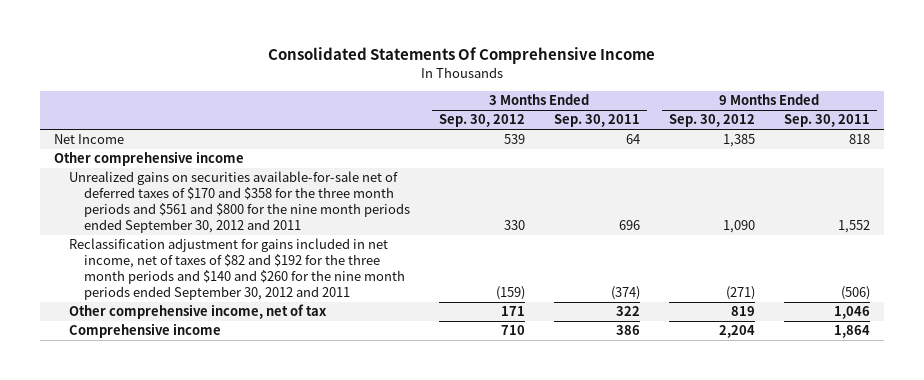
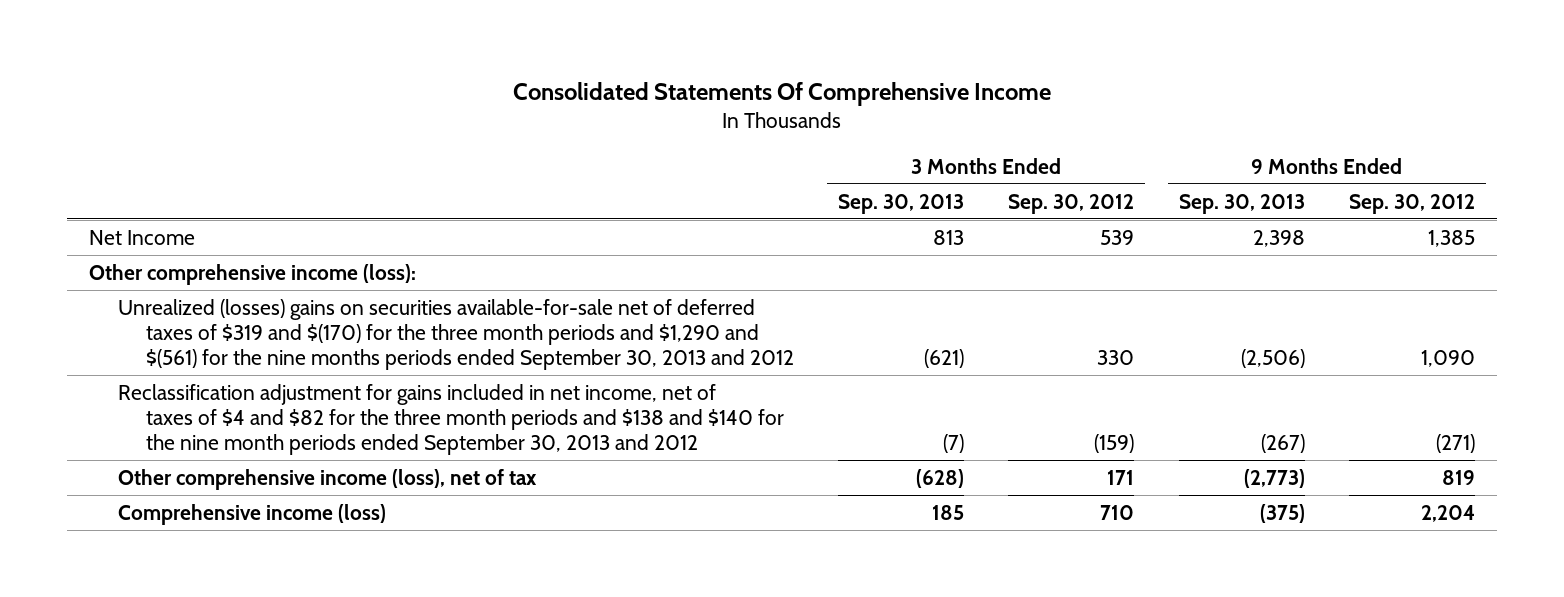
[553,114,640,128] Sep. 30, 2011 -> none
[783,114,870,128] Sep. 30, 2011 -> none
none -> [838,193,965,214] Sep. 30, 2013
none -> [1178,193,1305,214] Sep. 30, 2013
[54,151,245,167] Other comprehensive income -> [89,263,417,285] Other comprehensive income (loss):
[69,171,411,233] Unrealized gains on securities available-for-sale net of deferred taxes of $170 and $358 for the three month periods and $561 and $800 for the nine month periods ended September 30, 2012 and 2011 -> [117,298,795,371] Unrealized (losses) gains on securities available-for-sale net of deferred taxes of $319 and $(170) for the three month periods and $1,290 and $(561) for the nine months periods ended September 30, 2013 and 2012
[69,238,406,300] Reclassification adjustment for gains included in net income, net of taxes of $82 and $192 for the three month periods and $140 and $260 for the nine month periods ended September 30, 2012 and 2011 -> [117,383,785,456] Reclassification adjustment for gains included in net income, net of taxes of $4 and $82 for the three month periods and $138 and $140 for the nine month periods ended September 30, 2013 and 2012
[69,304,328,320] Other comprehensive income, net of tax -> [117,468,537,490] Other comprehensive income (loss), net of tax
[69,323,222,339] Comprehensive income -> [117,503,386,525] Comprehensive income (loss)

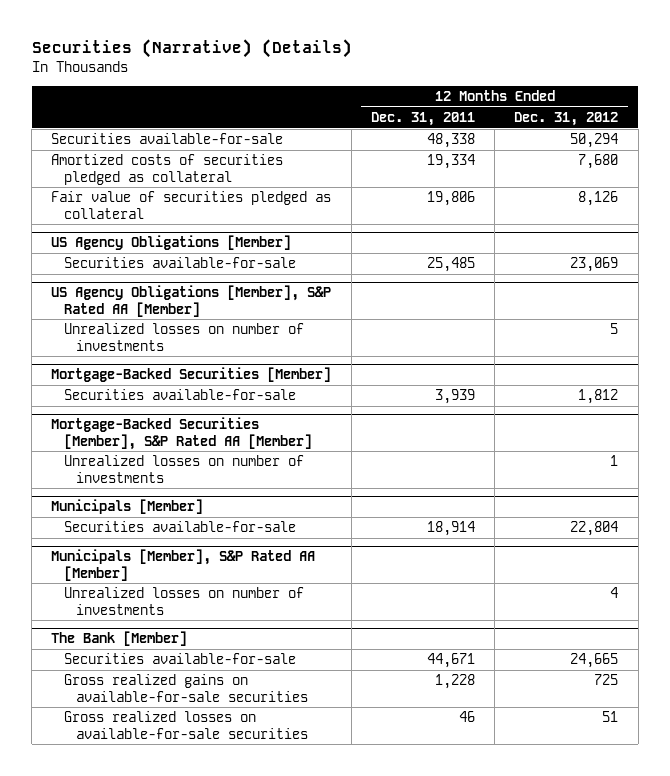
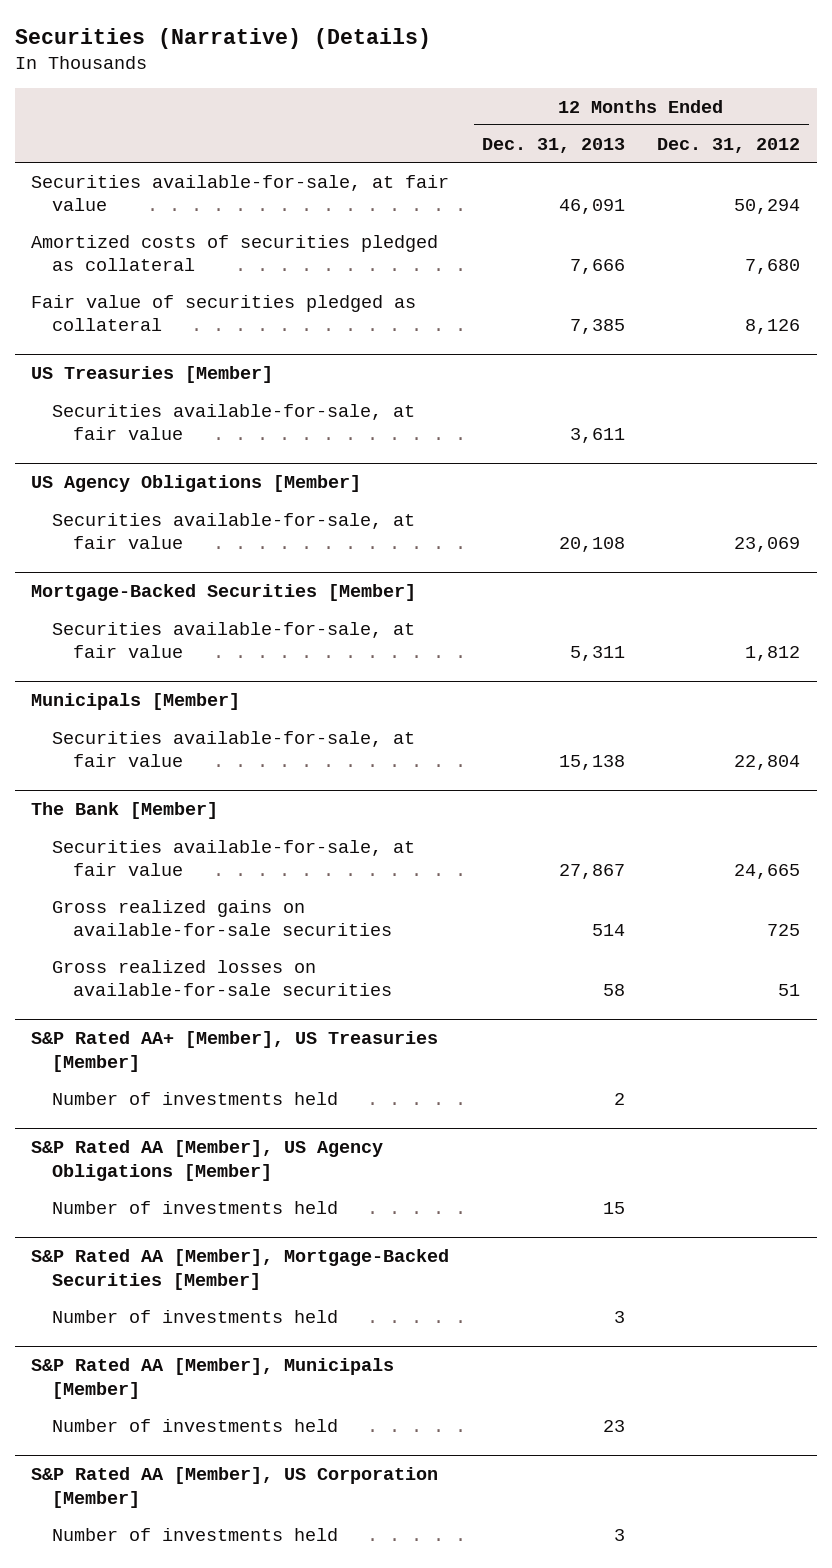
[370,112,475,127] Dec. 31, 2011 -> none
none -> [481,137,625,153] Dec. 31, 2013
[51,133,284,145] Securities available-for-sale -> [31,174,450,211] Securities available-for-sale, at fair value
none -> [31,366,274,384] US Treasuries [Member]
none -> [52,403,416,440] Securities available-for-sale, at fair value
[51,285,332,317] US Agency Obligations [Member], S&P Rated AA [Member] -> none
[63,323,304,351] Unrealized losses on number of investments -> none
[63,257,296,269] Securities available-for-sale -> [52,512,416,549] Securities available-for-sale, at fair value
[51,417,312,450] Mortgage-Backed Securities [Member], S&P Rated AA [Member] -> none
[63,455,304,483] Unrealized losses on number of investments -> none
[63,389,296,401] Securities available-for-sale -> [52,621,416,658] Securities available-for-sale, at fair value
[51,549,316,581] Municipals [Member], S&P Rated AA [Member] -> none
[63,587,304,615] Unrealized losses on number of investments -> none
[63,521,296,533] Securities available-for-sale -> [52,730,416,767] Securities available-for-sale, at fair value
[63,653,296,665] Securities available-for-sale -> [52,839,416,876] Securities available-for-sale, at fair value
none -> [31,1031,439,1072] S&P Rated AA+ [Member], US Treasuries [Member]
none -> [52,1091,339,1105] Number of investments held
none -> [31,1140,384,1181] S&P Rated AA [Member], US Agency Obligations [Member]
none -> [52,1200,339,1214] Number of investments held
none -> [31,1249,450,1290] S&P Rated AA [Member], Mortgage-Backed Securities [Member]
none -> [52,1309,339,1323] Number of investments held
none -> [31,1358,395,1399] S&P Rated AA [Member], Municipals [Member]
none -> [52,1418,339,1432] Number of investments held
none -> [31,1467,439,1508] S&P Rated AA [Member], US Corporation [Member]
none -> [52,1527,339,1541] Number of investments held

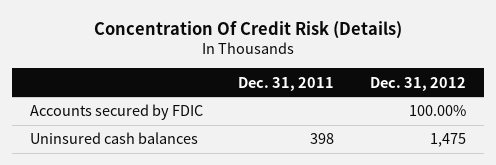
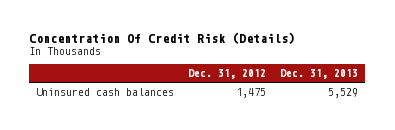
[238,76,335,91] Dec. 31, 2011 -> none
none -> [280,69,359,80] Dec. 31, 2013
[30,104,204,121] Accounts secured by FDIC -> none

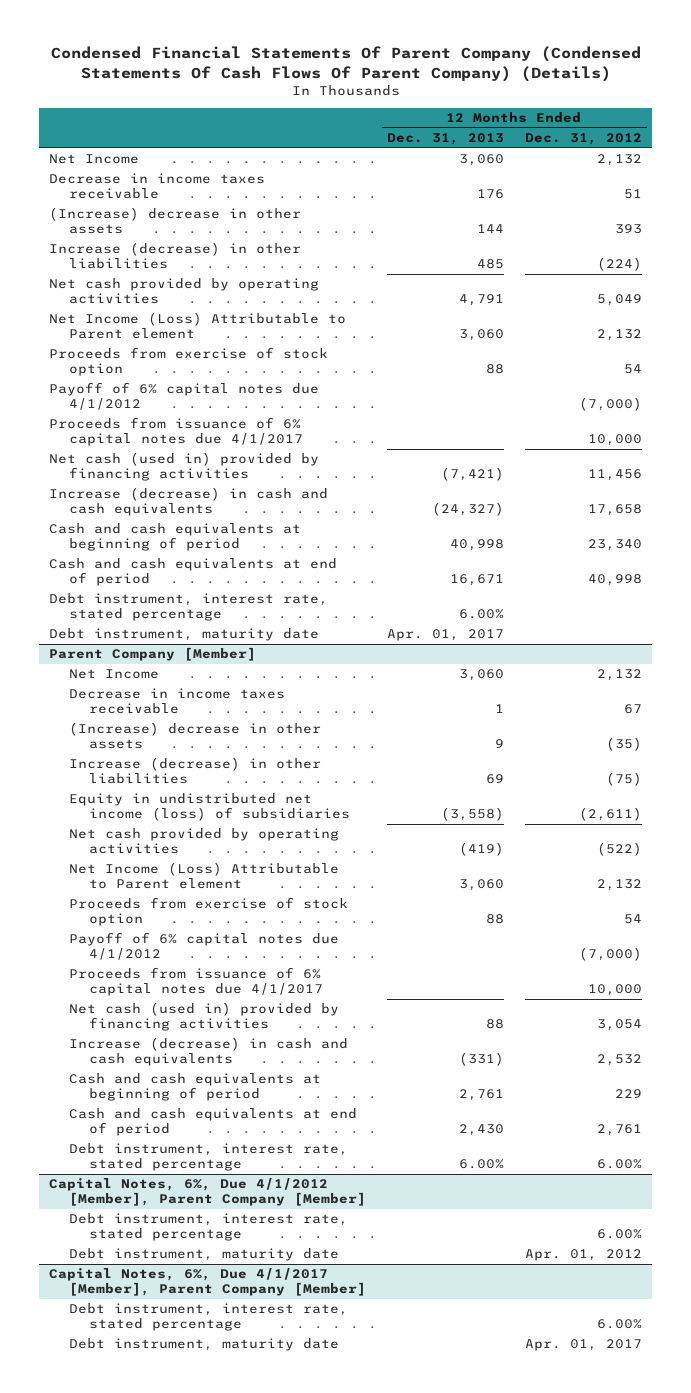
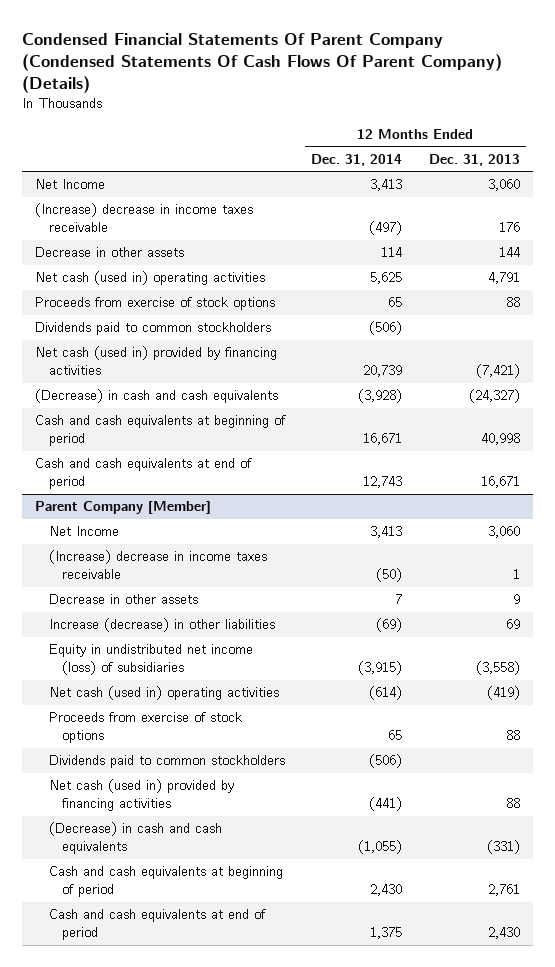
[524,133,642,146] Dec. 31, 2012 -> none
none -> [311,153,403,166] Dec. 31, 2014
[49,242,302,270] Increase (decrease) in other liabilities -> none
[49,312,347,340] Net Income (Loss) Attributable to Parent element -> none
[49,382,320,411] Payoff of 6% capital notes due 4/1/2012 -> none
[49,417,304,447] Proceeds from issuance of 6% capital notes due 4/1/2017 -> none
[49,173,266,200] Decrease in income taxes receivable -> [35,203,254,233] (Increase) decrease in income taxes receivable
[49,207,302,235] (Increase) decrease in other assets -> [35,247,185,258] Decrease in other assets
[49,278,320,305] Net cash provided by operating activities -> [35,271,266,286] Net cash (used in) operating activities
[49,347,329,377] Proceeds from exercise of stock option -> [35,297,276,311] Proceeds from exercise of stock options
none -> [35,322,272,336] Dividends paid to common stockholders
[49,487,329,517] Increase (decrease) in cash and cash equivalents -> [35,389,279,404] (Decrease) in cash and cash equivalents
[49,593,329,622] Debt instrument, interest rate, stated percentage -> none
[49,628,320,642] Debt instrument, maturity date -> none
[69,688,286,715] Decrease in income taxes receivable -> [48,550,267,580] (Increase) decrease in income taxes receivable
[69,722,322,750] (Increase) decrease in other assets -> [48,594,198,605] Decrease in other assets
[69,862,340,890] Net Income (Loss) Attributable to Parent element -> none
[69,932,340,961] Payoff of 6% capital notes due 4/1/2012 -> none
[69,967,324,997] Proceeds from issuance of 6% capital notes due 4/1/2017 -> none
[69,828,340,855] Net cash provided by operating activities -> [48,686,279,701] Net cash (used in) operating activities
[69,897,349,927] Proceeds from exercise of stock option -> [48,712,242,744] Proceeds from exercise of stock options
none -> [48,755,285,769] Dividends paid to common stockholders
[69,1037,349,1067] Increase (decrease) in cash and cash equivalents -> [48,822,222,855] (Decrease) in cash and cash equivalents
[69,1143,349,1172] Debt instrument, interest rate, stated percentage -> none
[49,1178,367,1207] Capital Notes, 6%, Due 4/1/2012 [Member], Parent Company [Member] -> none
[69,1213,349,1242] Debt instrument, interest rate, stated percentage -> none
[69,1248,340,1262] Debt instrument, maturity date -> none
[49,1268,367,1297] Capital Notes, 6%, Due 4/1/2017 [Member], Parent Company [Member] -> none
[69,1303,349,1332] Debt instrument, interest rate, stated percentage -> none
[69,1338,340,1352] Debt instrument, maturity date -> none

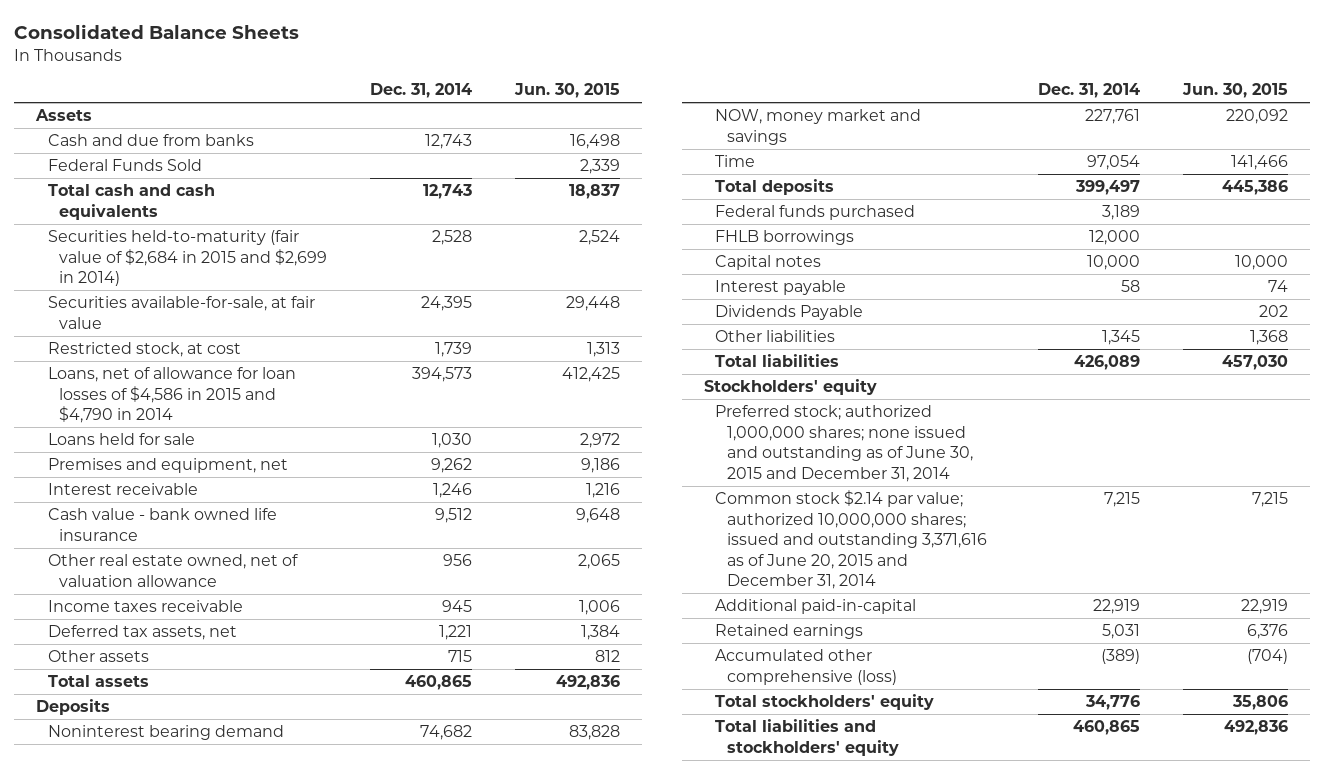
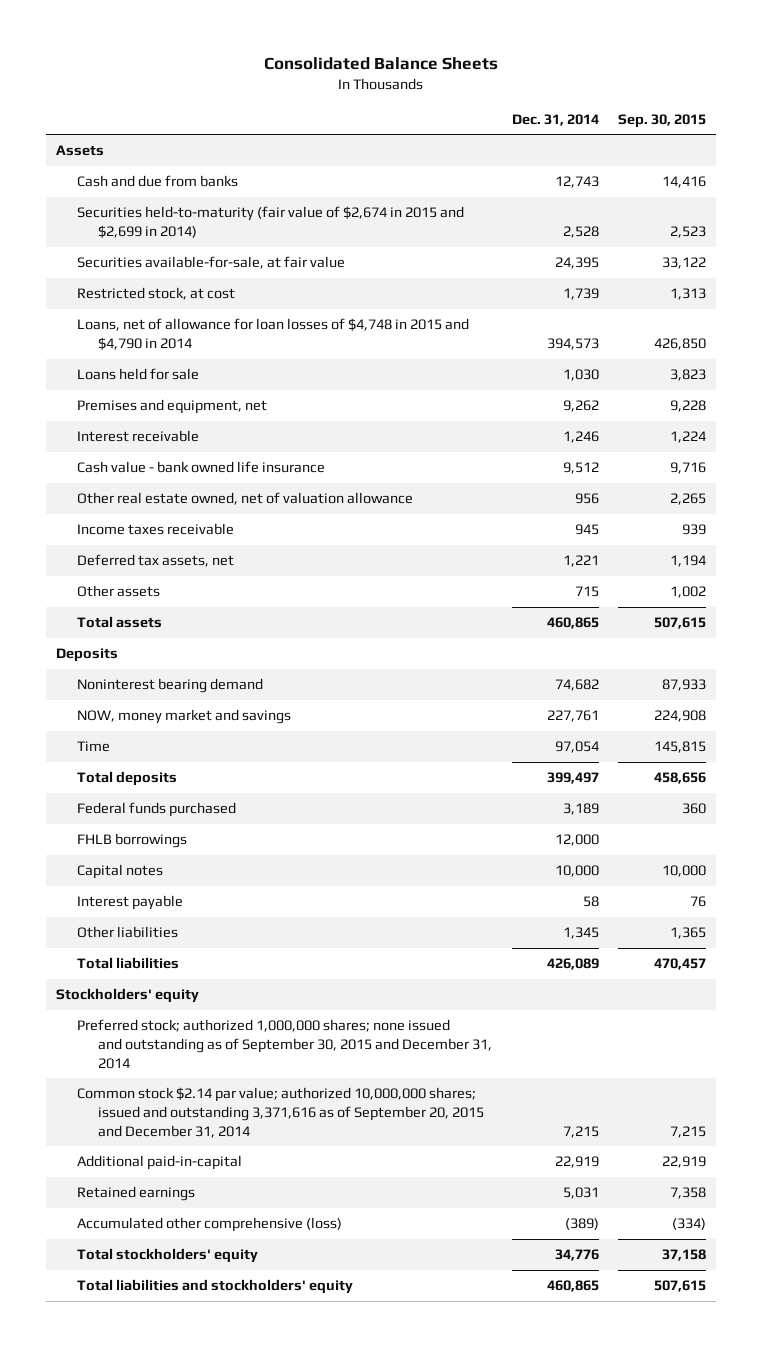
[514,83,621,99] Jun. 30, 2015 -> none
none -> [617,113,706,128] Sep. 30, 2015
[47,159,202,172] Federal Funds Sold -> none
[47,184,215,220] Total cash and cash equivalents -> none
[47,230,328,287] Securities held-to-maturity (fair value of $2,684 in 2015 and $2,699 in 2014) -> [77,206,465,240] Securities held-to-maturity (fair value of $2,674 in 2015 and $2,699 in 2014)
[47,367,296,424] Loans, net of allowance for loan losses of $4,586 in 2015 and $4,790 in 2014 -> [77,318,470,352] Loans, net of allowance for loan losses of $4,748 in 2015 and $4,790 in 2014
[715,305,864,321] Dividends Payable -> none
[715,405,973,482] Preferred stock; authorized 1,000,000 shares; none issued and outstanding as of June 30, 2015 and December 31, 2014 -> [77,1019,493,1069] Preferred stock; authorized 1,000,000 shares; none issued and outstanding as of September 30, 2015 and December 31, 2014
[715,490,987,590] Common stock $2.14 par value; authorized 10,000,000 shares; issued and outstanding 3,371,616 as of June 20, 2015 and December 31, 2014 -> [77,1087,485,1138] Common stock $2.14 par value; authorized 10,000,000 shares; issued and outstanding 3,371,616 as of September 20, 2015 and December 31, 2014

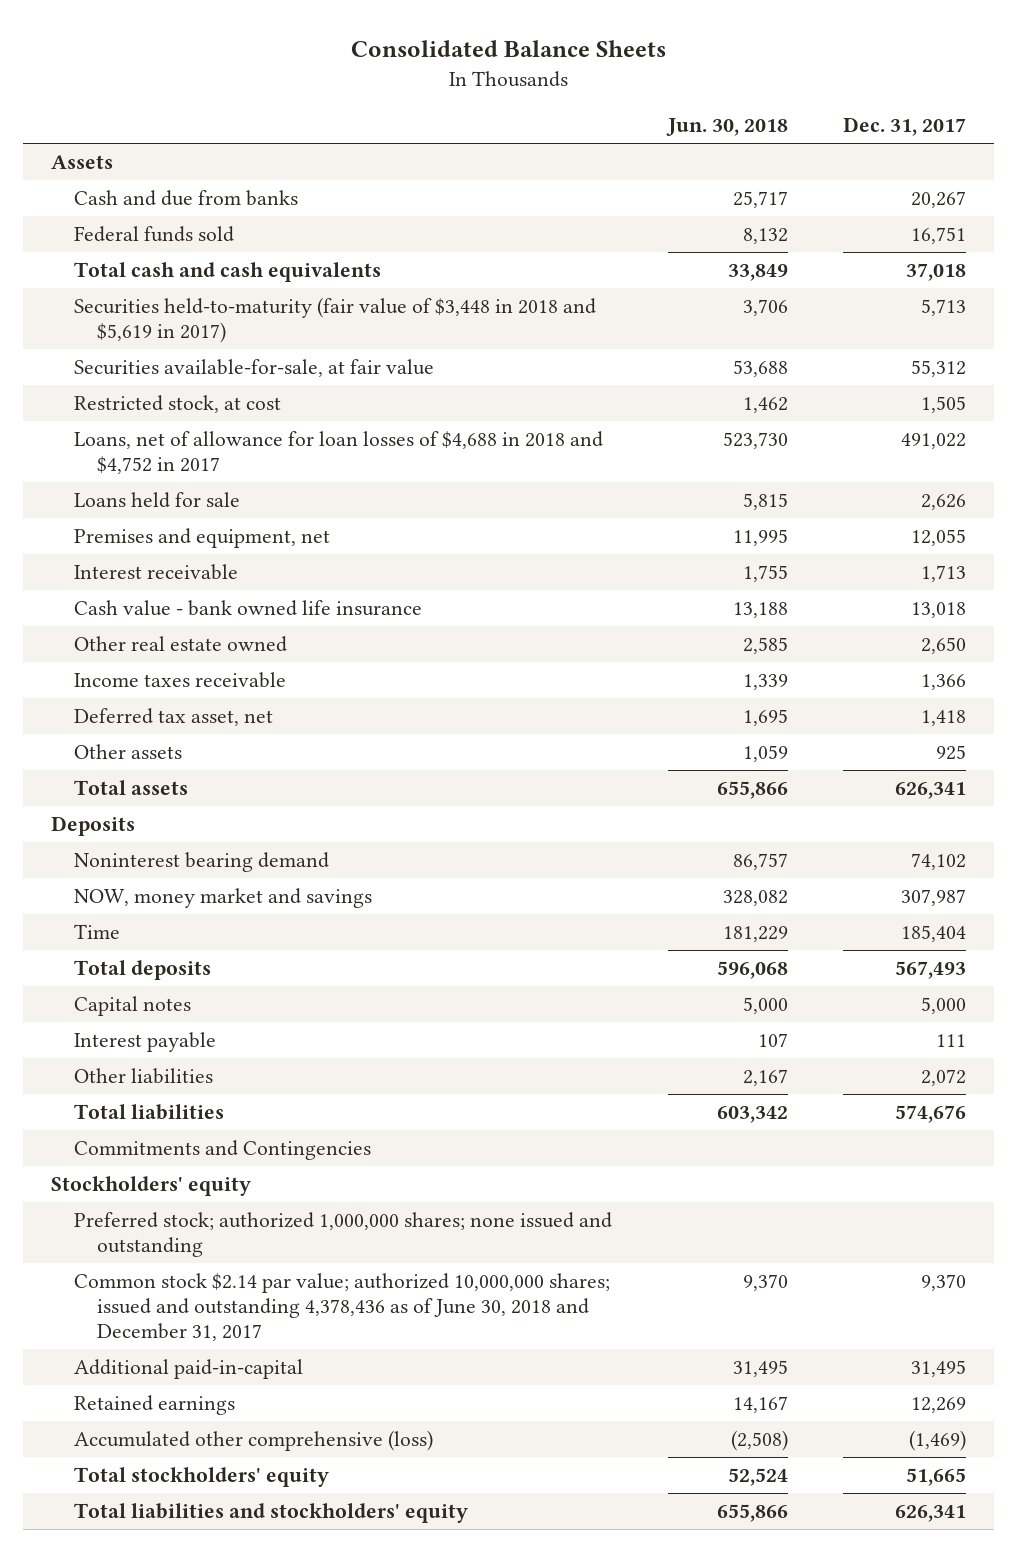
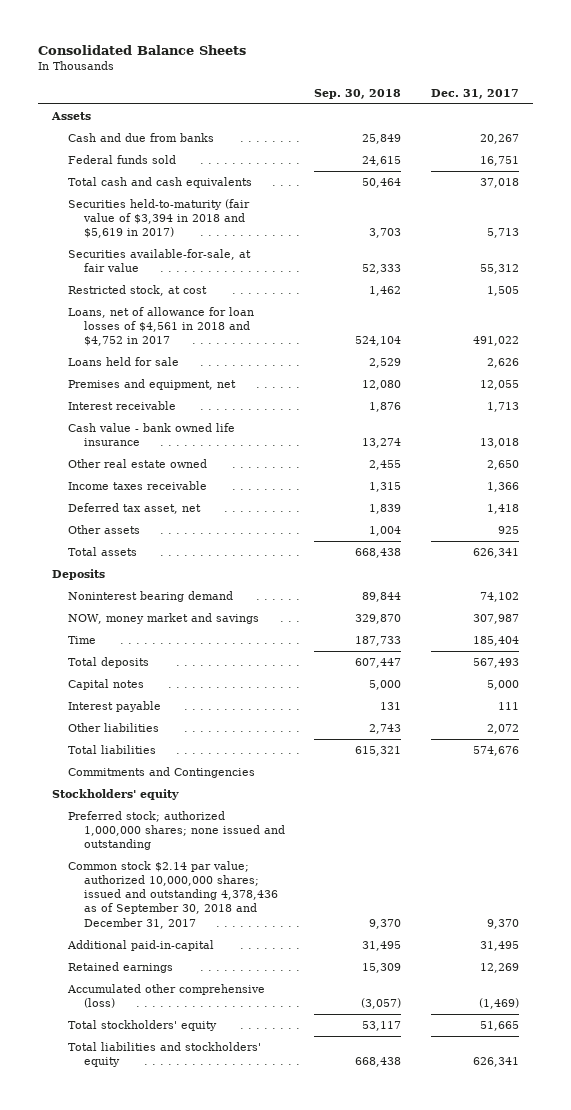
[665,118,788,137] Jun. 30, 2018 -> none
none -> [314,88,402,99] Sep. 30, 2018
[73,297,596,344] Securities held-to-maturity (fair value of $3,448 in 2018 and $5,619 in 2017) -> [68,199,251,239] Securities held-to-maturity (fair value of $3,394 in 2018 and $5,619 in 2017)
[73,431,603,475] Loans, net of allowance for loan losses of $4,688 in 2018 and $4,752 in 2017 -> [68,307,255,347] Loans, net of allowance for loan losses of $4,561 in 2018 and $4,752 in 2017
[73,1273,610,1342] Common stock $2.14 par value; authorized 10,000,000 shares; issued and outstanding 4,378,436 as of June 30, 2018 and December 31, 2017 -> [68,861,279,929] Common stock $2.14 par value; authorized 10,000,000 shares; issued and outstanding 4,378,436 as of September 30, 2018 and December 31, 2017

